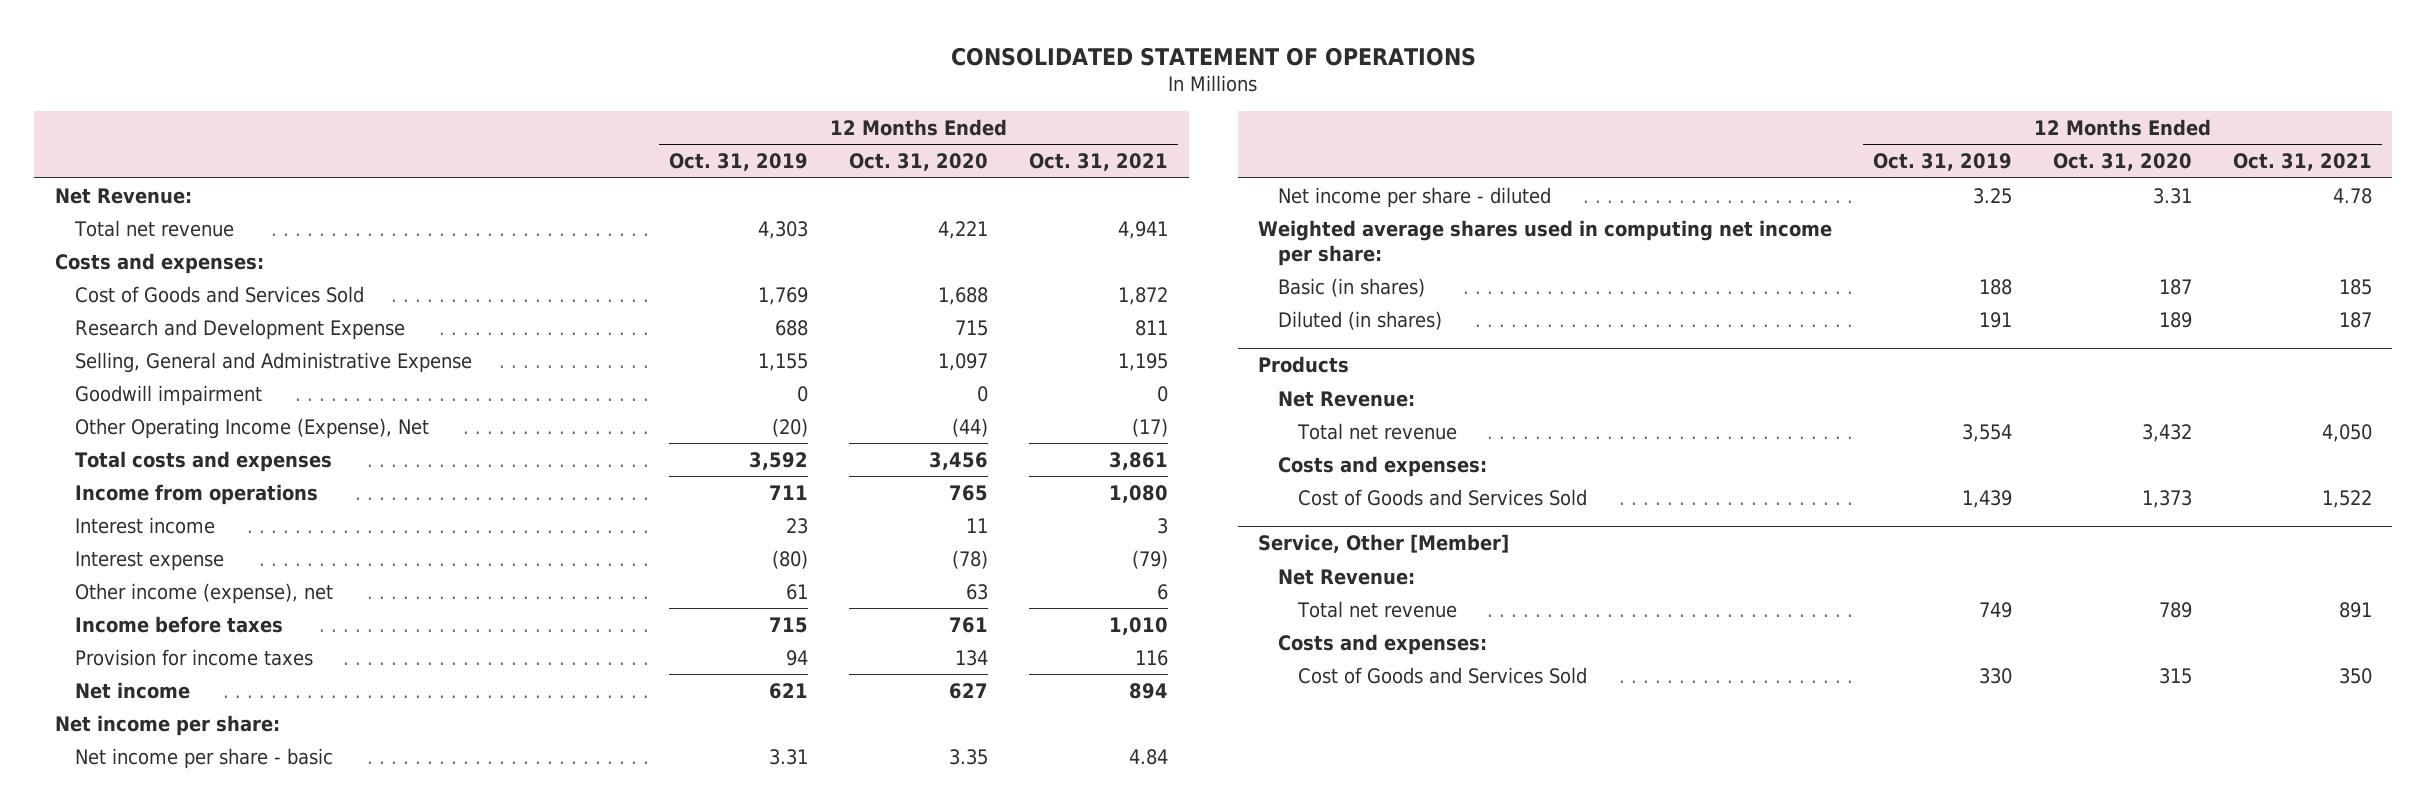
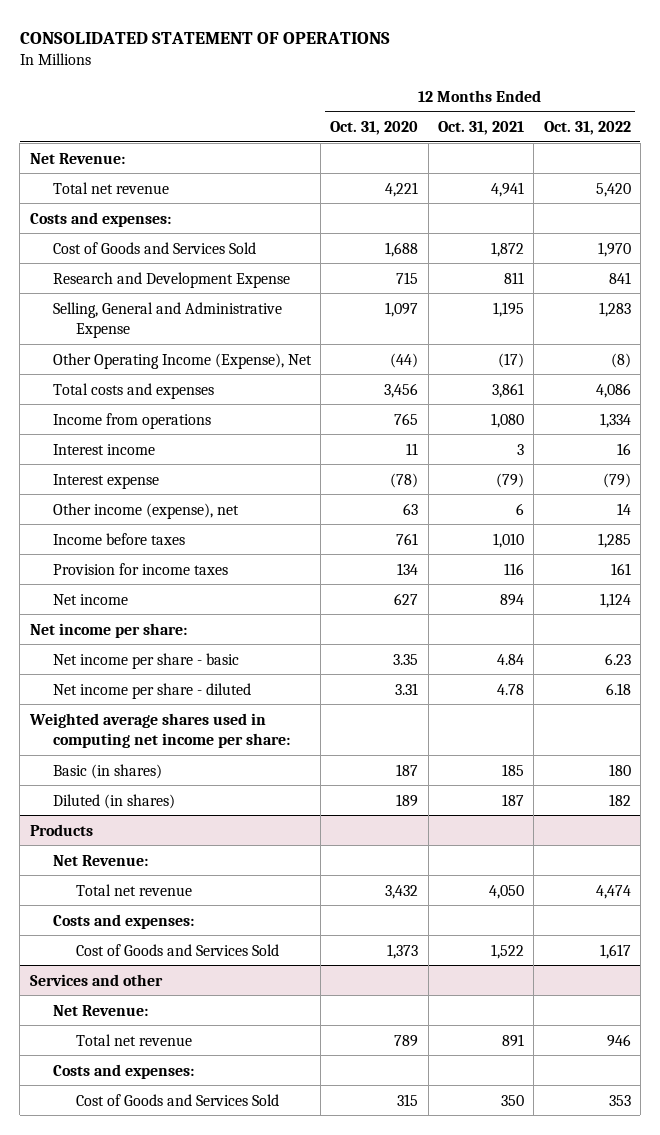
[669,153,809,172] Oct. 31, 2019 -> none
none -> [543,121,631,136] Oct. 31, 2022
[74,384,262,406] Goodwill impairment -> none
[1258,534,1510,554] Service, Other [Member] -> [29,973,163,986] Services and other

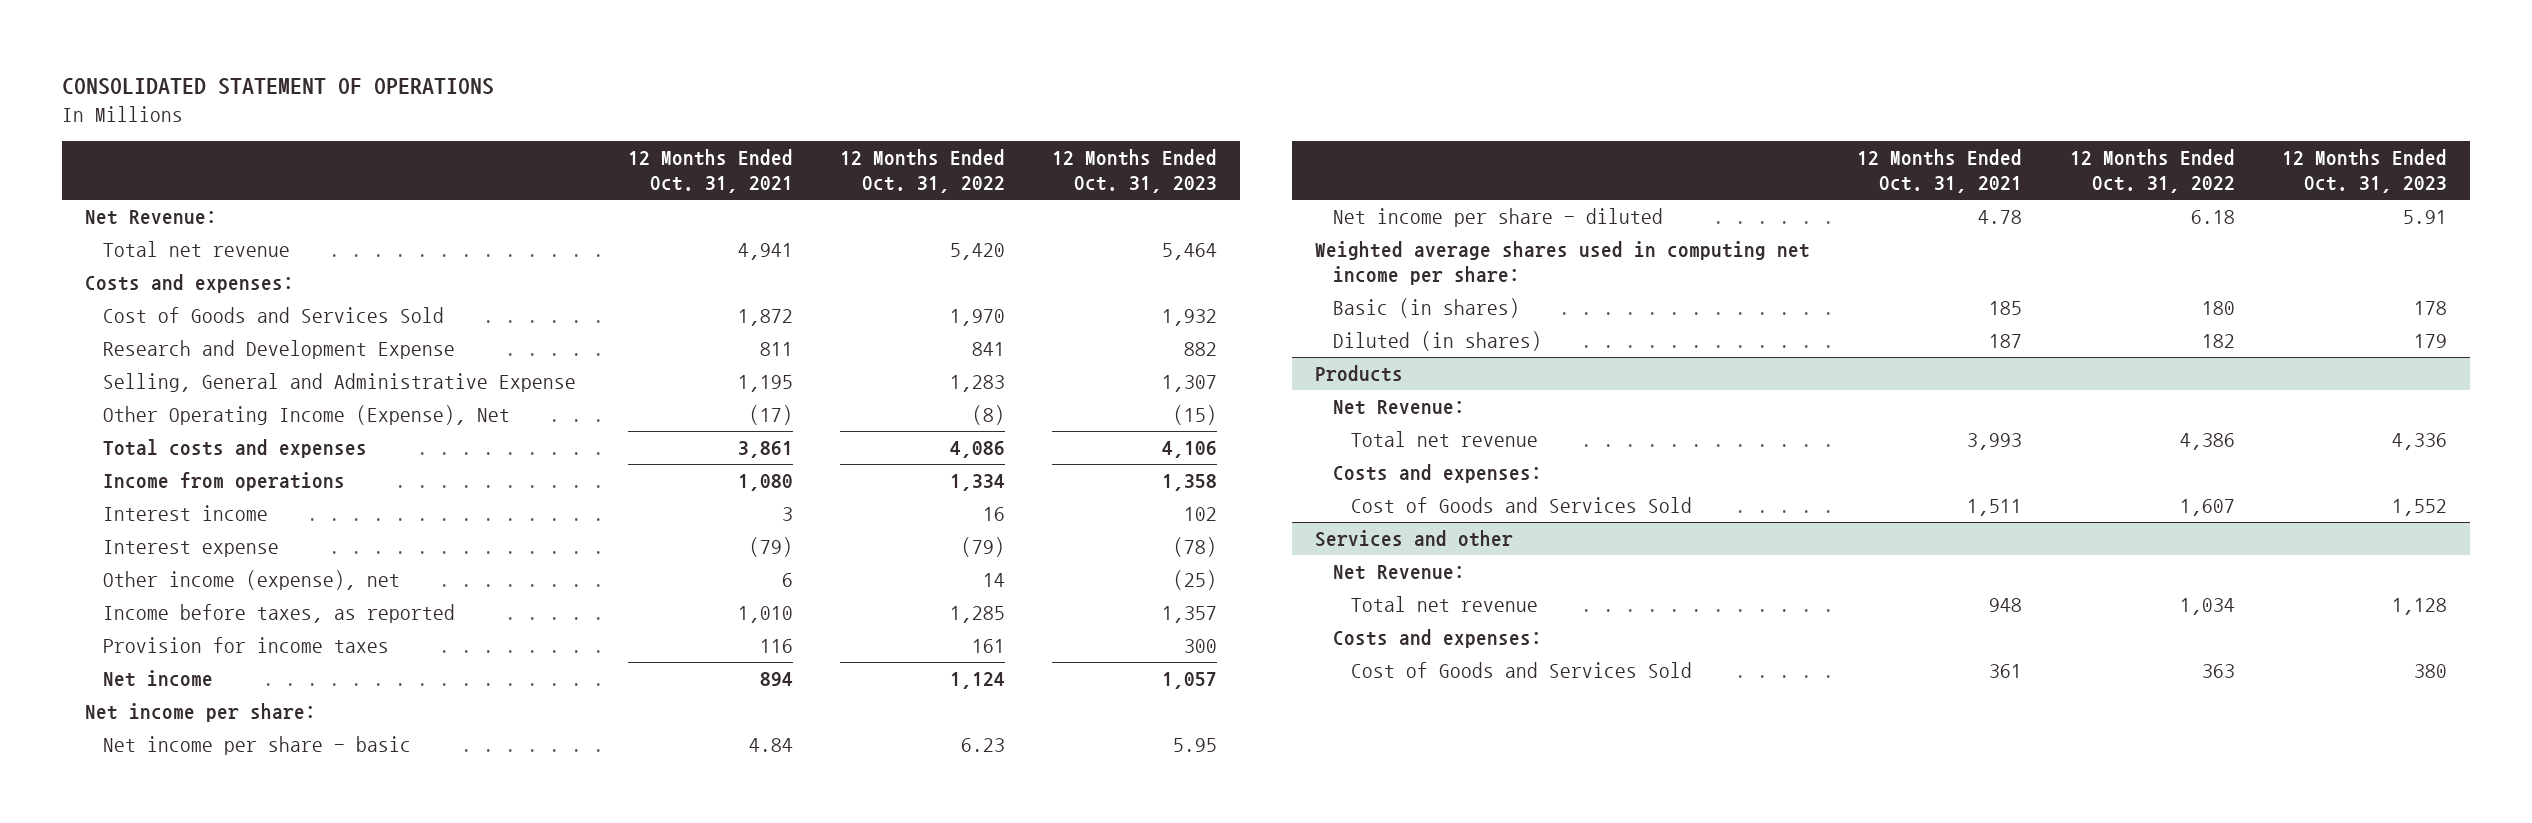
[330,121,419,136] Oct. 31, 2020 -> none
none -> [1051,149,1217,194] 12 Months Ended Oct. 31, 2023
[52,532,185,545] Income before taxes -> [103,603,456,623] Income before taxes, as reported
[488,884,524,899] 4,050 -> [1967,432,2023,450] 3,993
[595,884,631,899] 4,474 -> [2179,432,2235,450] 4,386
[490,943,524,959] 1,522 -> [1967,498,2023,516] 1,511
[599,943,631,959] 1,617 -> [2179,498,2235,516] 1,607
[501,1033,524,1047] 891 -> [1989,597,2023,612] 948
[606,1033,631,1047] 946 -> [2179,597,2235,615] 1,034
[500,1094,524,1106] 350 -> [1989,663,2023,678] 361
[608,1094,631,1106] 353 -> [2201,663,2235,678] 363

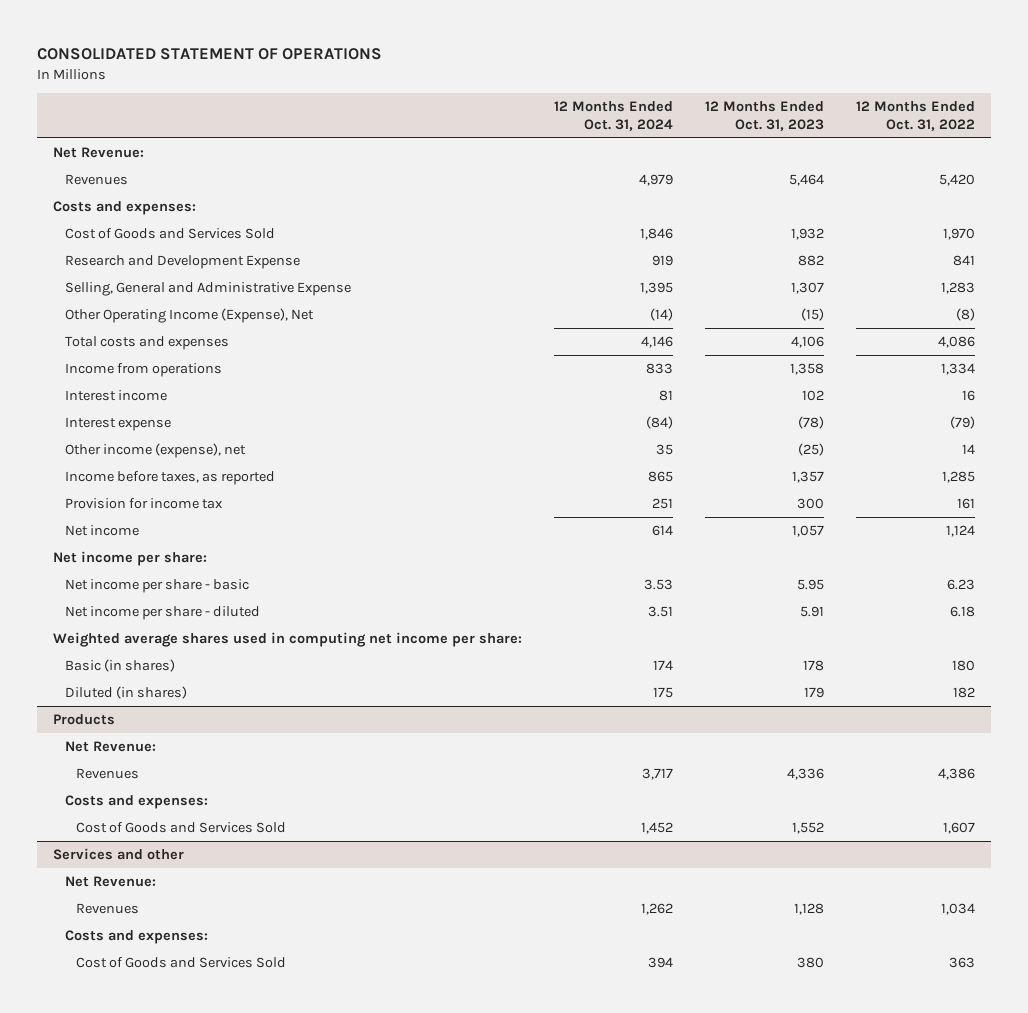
[627,149,793,194] 12 Months Ended Oct. 31, 2021 -> none
none -> [554,101,674,131] 12 Months Ended Oct. 31, 2024
[103,240,291,257] Total net revenue -> [64,173,128,185] Revenues
[103,636,390,653] Provision for income taxes -> [64,497,223,509] Provision for income tax
[1350,430,1538,447] Total net revenue -> [75,767,139,779] Revenues
[1350,595,1538,612] Total net revenue -> [75,902,139,914] Revenues

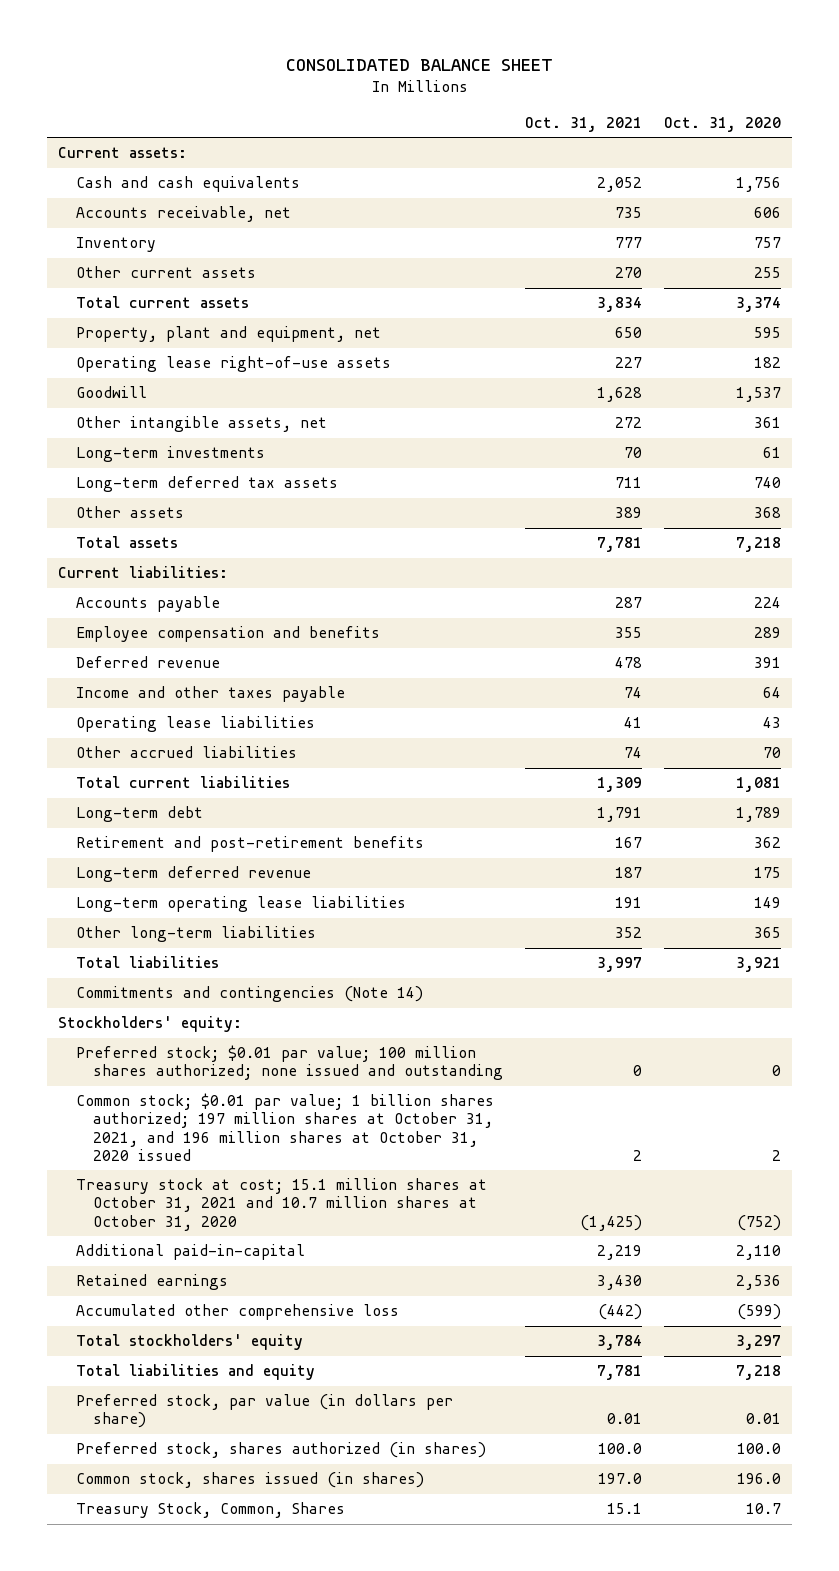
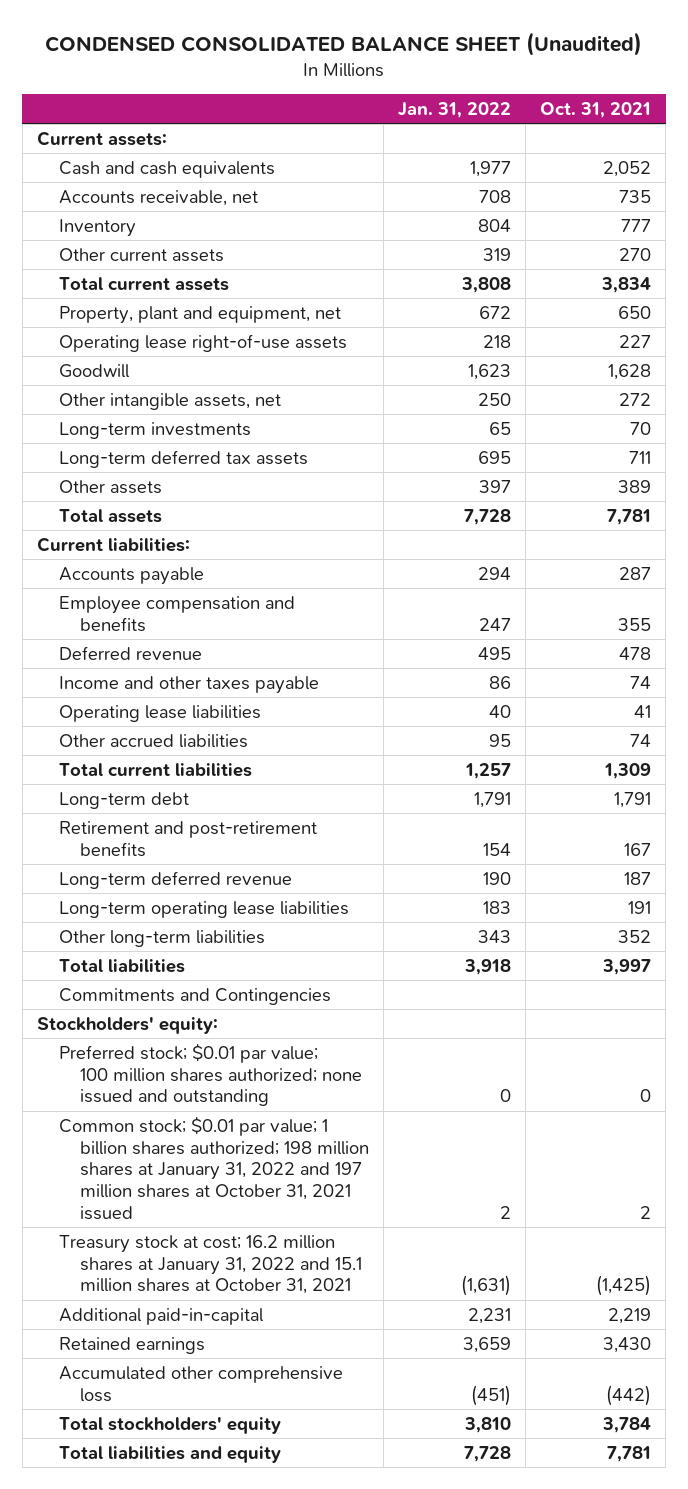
[285,59,553,72] CONSOLIDATED BALANCE SHEET -> [45,31,643,56] CONDENSED CONSOLIDATED BALANCE SHEET (Unaudited)
[664,116,782,132] Oct. 31, 2020 -> none
none -> [398,101,512,118] Jan. 31, 2022
[75,986,423,1003] Commitments and contingencies (Note 14) -> [58,987,331,1005] Commitments and Contingencies
[75,1093,494,1161] Common stock; $0.01 par value; 1 billion shares authorized; 197 million shares at October 31, 2021, and 196 million shares at October 31, 2020 issued -> [58,1115,370,1220] Common stock; $0.01 par value; 1 billion shares authorized; 198 million shares at January 31, 2022 and 197 million shares at October 31, 2021 issued
[75,1178,487,1231] Treasury stock at cost; 15.1 million shares at October 31, 2021 and 10.7 million shares at October 31, 2020 -> [58,1234,363,1295] Treasury stock at cost; 16.2 million shares at January 31, 2022 and 15.1 million shares at October 31, 2021
[75,1394,453,1429] Preferred stock, par value (in dollars per share) -> none
[75,1442,486,1459] Preferred stock, shares authorized (in shares) -> none
[75,1472,424,1489] Common stock, shares issued (in shares) -> none
[75,1502,345,1519] Treasury Stock, Common, Shares -> none

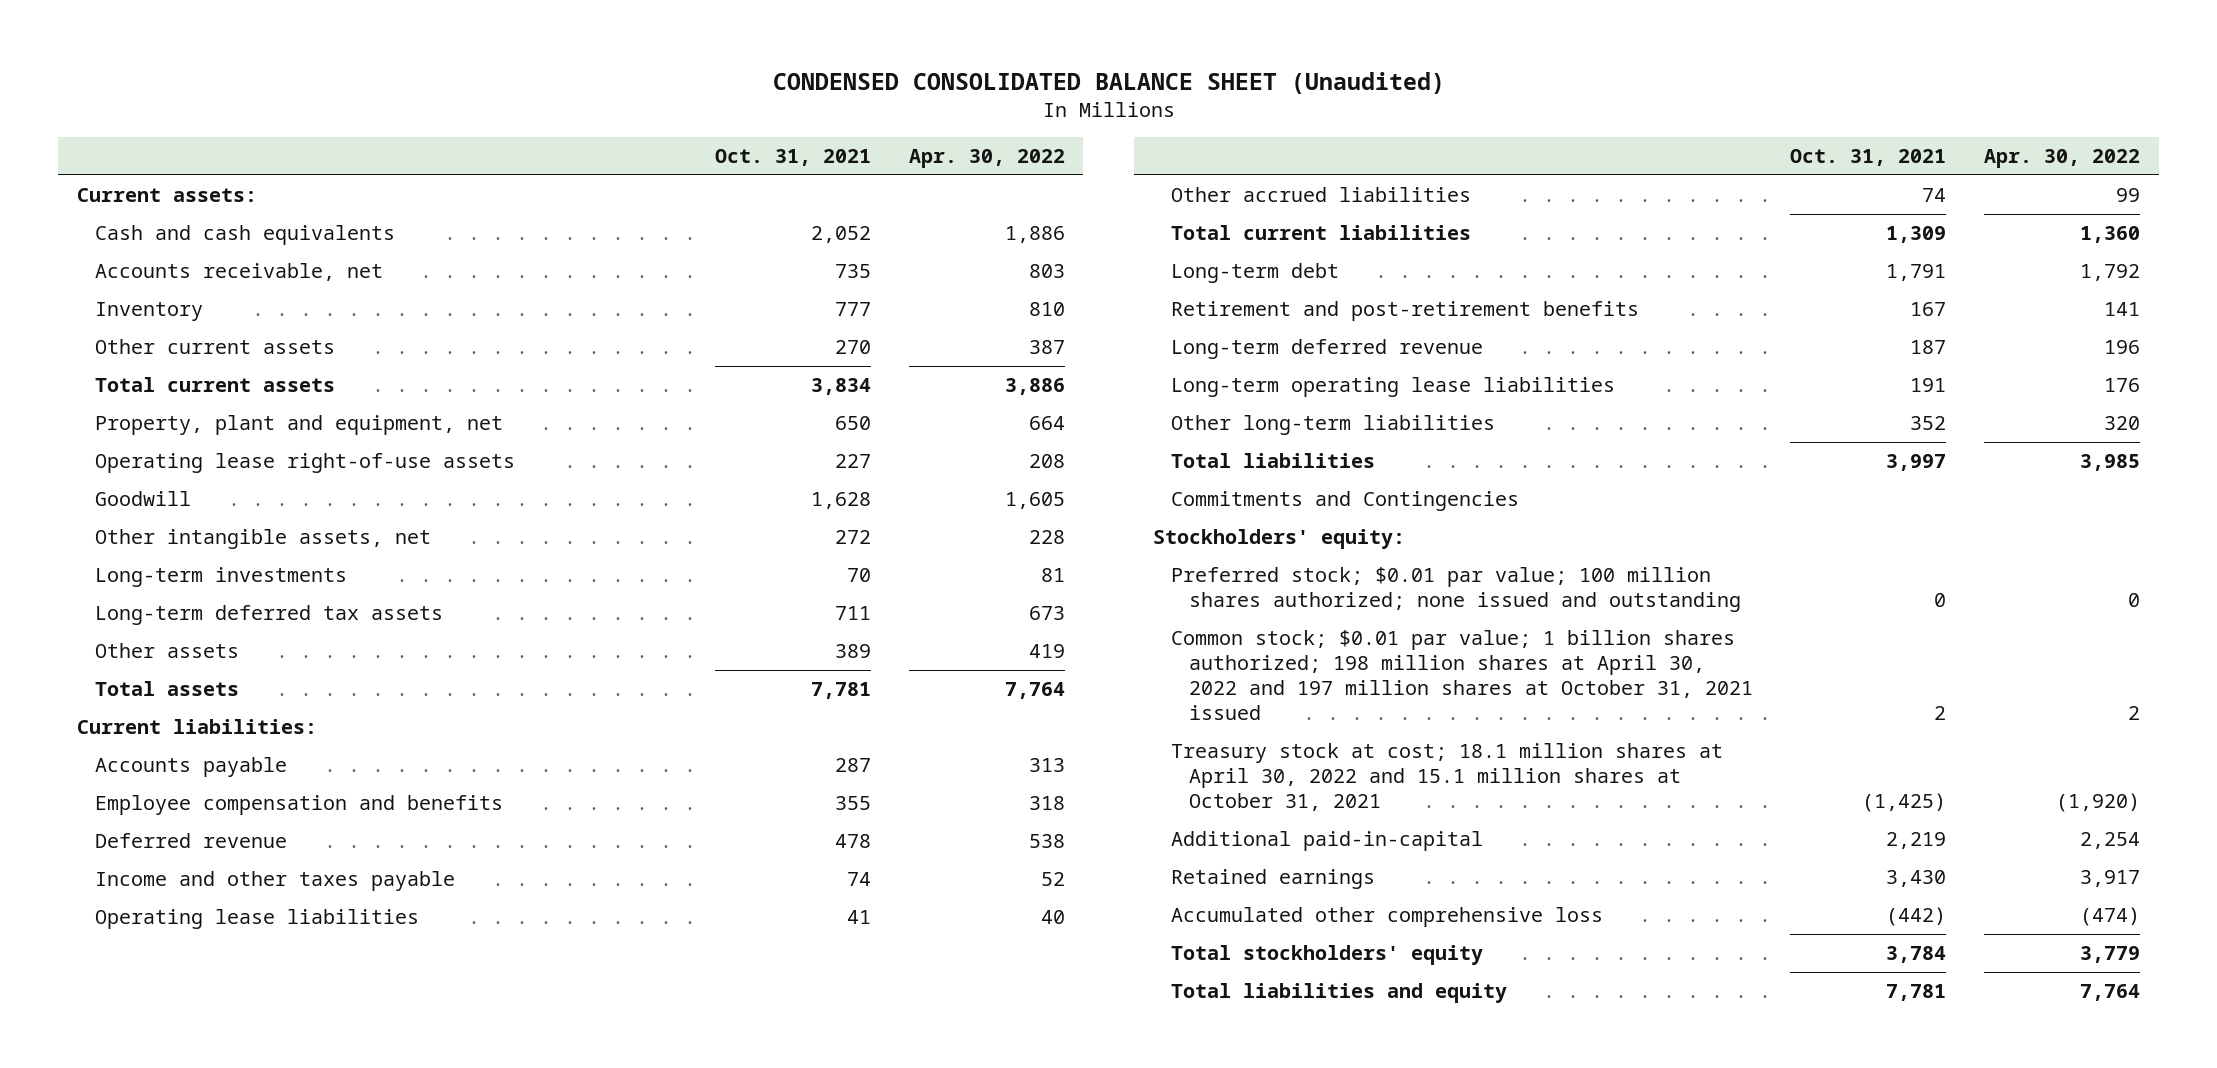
[398,101,512,118] Jan. 31, 2022 -> none
none -> [908,148,1065,168] Apr. 30, 2022
[58,1115,370,1220] Common stock; $0.01 par value; 1 billion shares authorized; 198 million shares at January 31, 2022 and 197 million shares at October 31, 2021 issued -> [1170,630,1753,721] Common stock; $0.01 par value; 1 billion shares authorized; 198 million shares at April 30, 2022 and 197 million shares at October 31, 2021 issued
[58,1234,363,1295] Treasury stock at cost; 16.2 million shares at January 31, 2022 and 15.1 million shares at October 31, 2021 -> [1170,743,1723,812] Treasury stock at cost; 18.1 million shares at April 30, 2022 and 15.1 million shares at October 31, 2021

